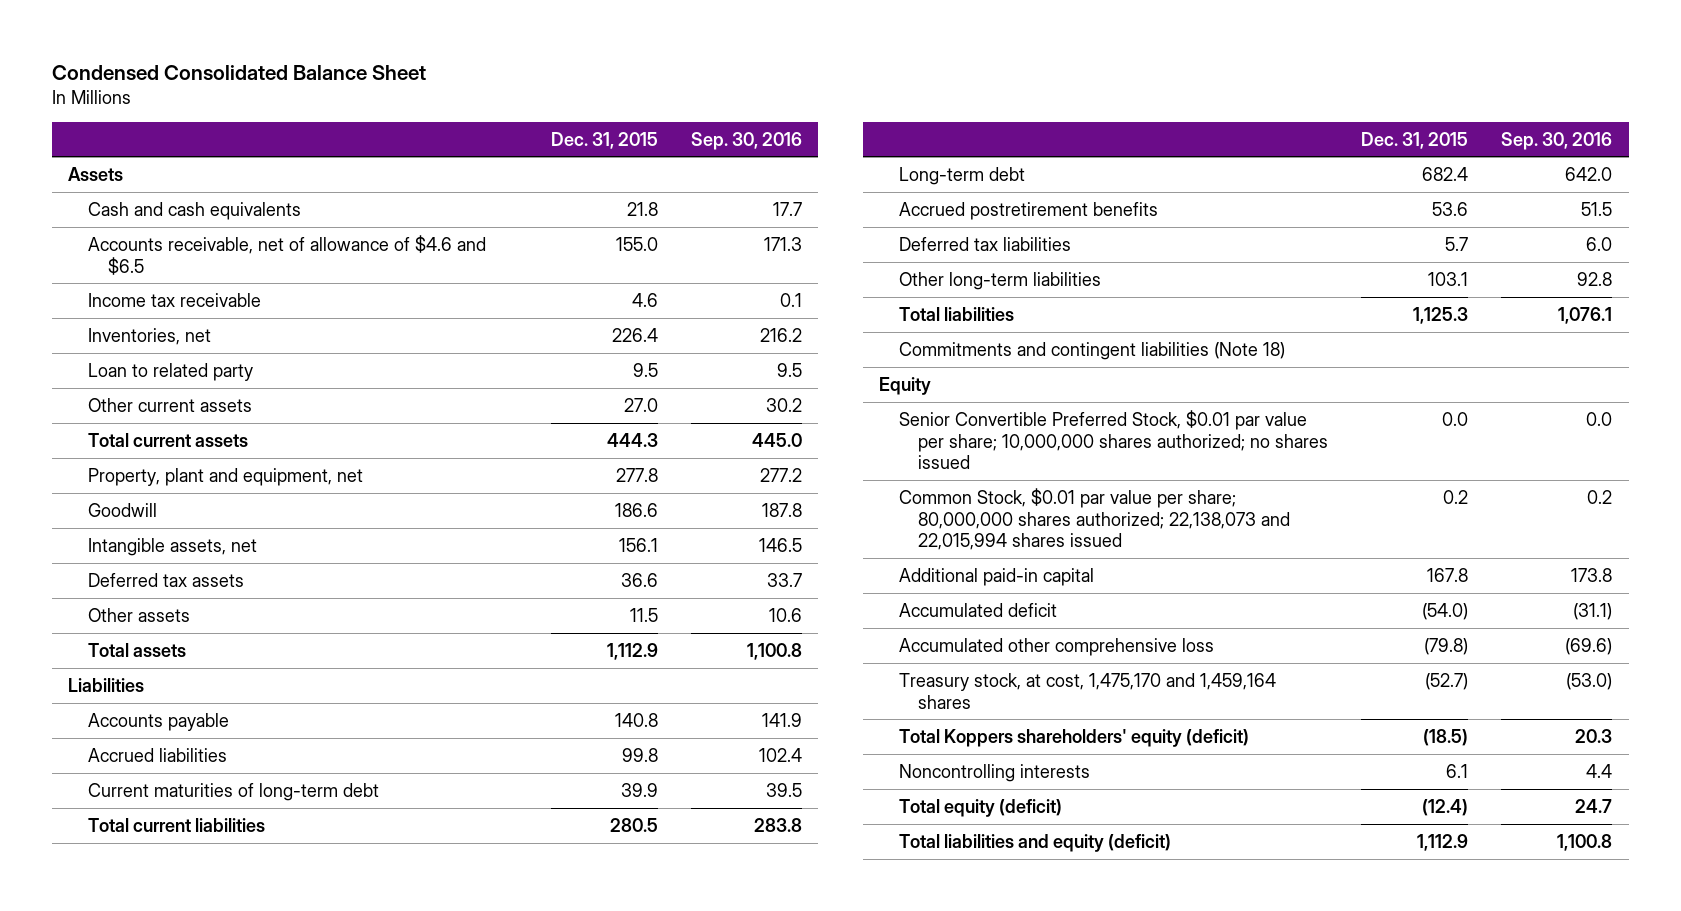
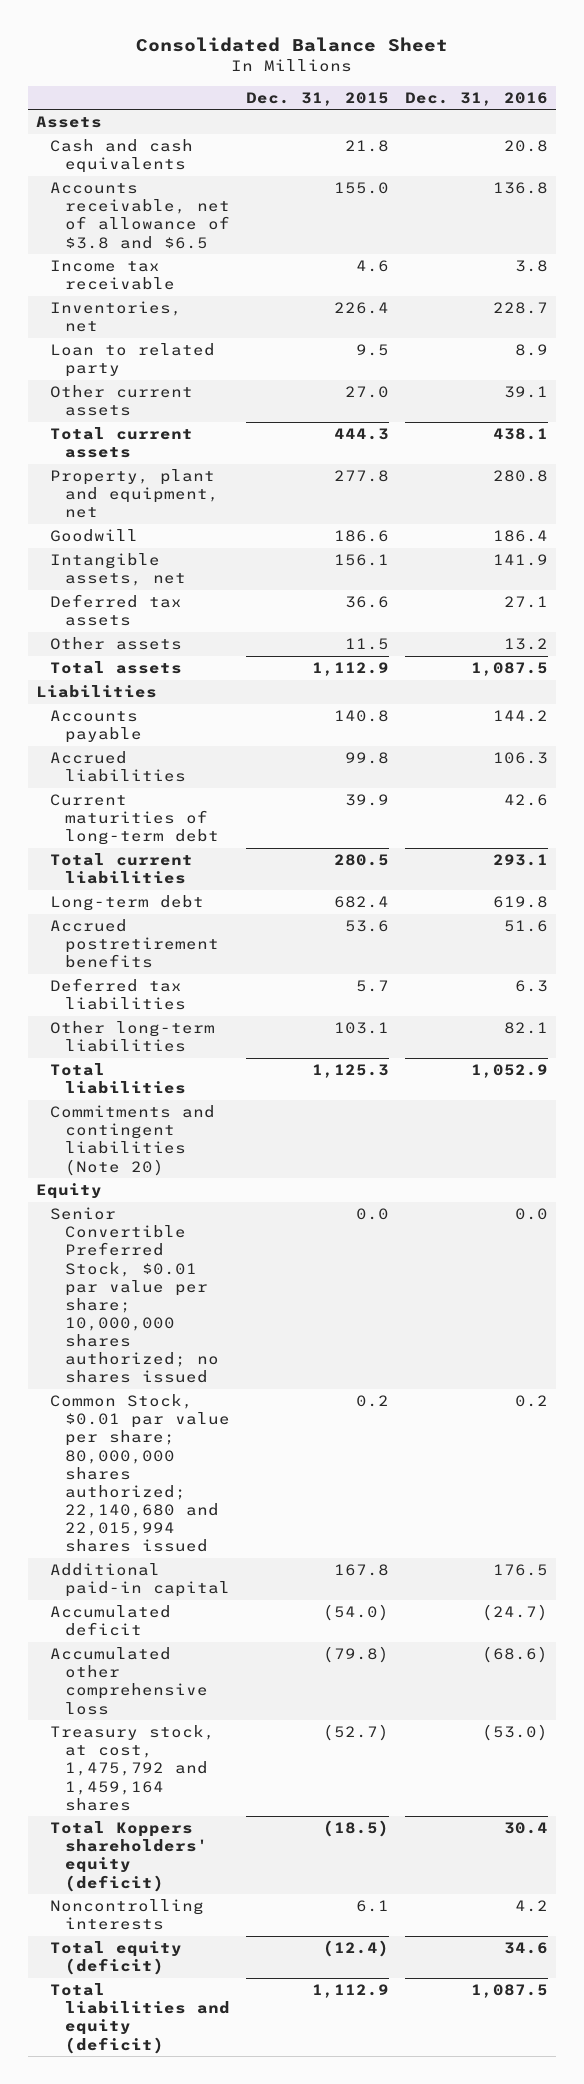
[51,64,426,80] Condensed Consolidated Balance Sheet -> [135,36,448,52] Consolidated Balance Sheet
[690,131,802,150] Sep. 30, 2016 -> none
none -> [405,91,549,106] Dec. 31, 2016
[88,234,487,275] Accounts receivable, net of allowance of $4.6 and $6.5 -> [50,182,230,249] Accounts receivable, net of allowance of $3.8 and $6.5
[898,341,1285,360] Commitments and contingent liabilities (Note 18) -> [50,1105,216,1176] Commitments and contingent liabilities (Note 20)
[898,487,1291,551] Common Stock, $0.01 par value per share; 80,000,000 shares authorized; 22,138,073 and 22,015,994 shares issued -> [50,1394,230,1553] Common Stock, $0.01 par value per share; 80,000,000 shares authorized; 22,140,680 and 22,015,994 shares issued
[898,672,1276,709] Treasury stock, at cost, 1,475,170 and 1,459,164 shares -> [50,1725,216,1811] Treasury stock, at cost, 1,475,792 and 1,459,164 shares

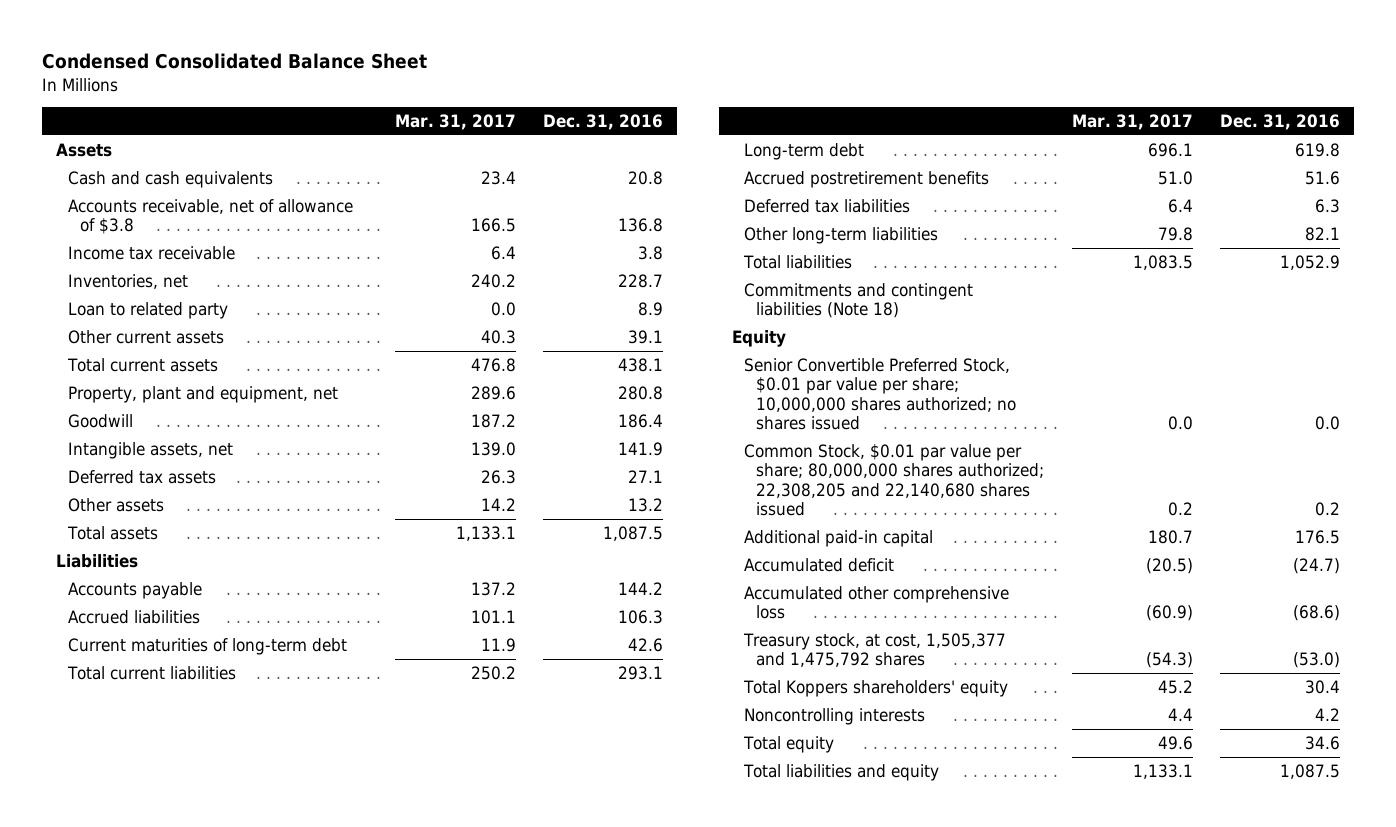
[135,36,448,52] Consolidated Balance Sheet -> [42,52,428,69] Condensed Consolidated Balance Sheet
[246,91,390,106] Dec. 31, 2015 -> none
none -> [394,114,516,131] Mar. 31, 2017
[50,182,230,249] Accounts receivable, net of allowance of $3.8 and $6.5 -> [67,198,353,235] Accounts receivable, net of allowance of $3.8
[50,1105,216,1176] Commitments and contingent liabilities (Note 20) -> [744,282,974,319] Commitments and contingent liabilities (Note 18)
[50,1394,230,1553] Common Stock, $0.01 par value per share; 80,000,000 shares authorized; 22,140,680 and 22,015,994 shares issued -> [744,443,1045,516] Common Stock, $0.01 par value per share; 80,000,000 shares authorized; 22,308,205 and 22,140,680 shares issued
[50,1725,216,1811] Treasury stock, at cost, 1,475,792 and 1,459,164 shares -> [743,632,1007,668] Treasury stock, at cost, 1,505,377 and 1,475,792 shares
[50,1821,208,1892] Total Koppers shareholders' equity (deficit) -> [743,679,1009,697] Total Koppers shareholders' equity
[50,1941,183,1976] Total equity (deficit) -> [743,735,835,753] Total equity
[50,1983,230,2054] Total liabilities and equity (deficit) -> [743,763,940,781] Total liabilities and equity

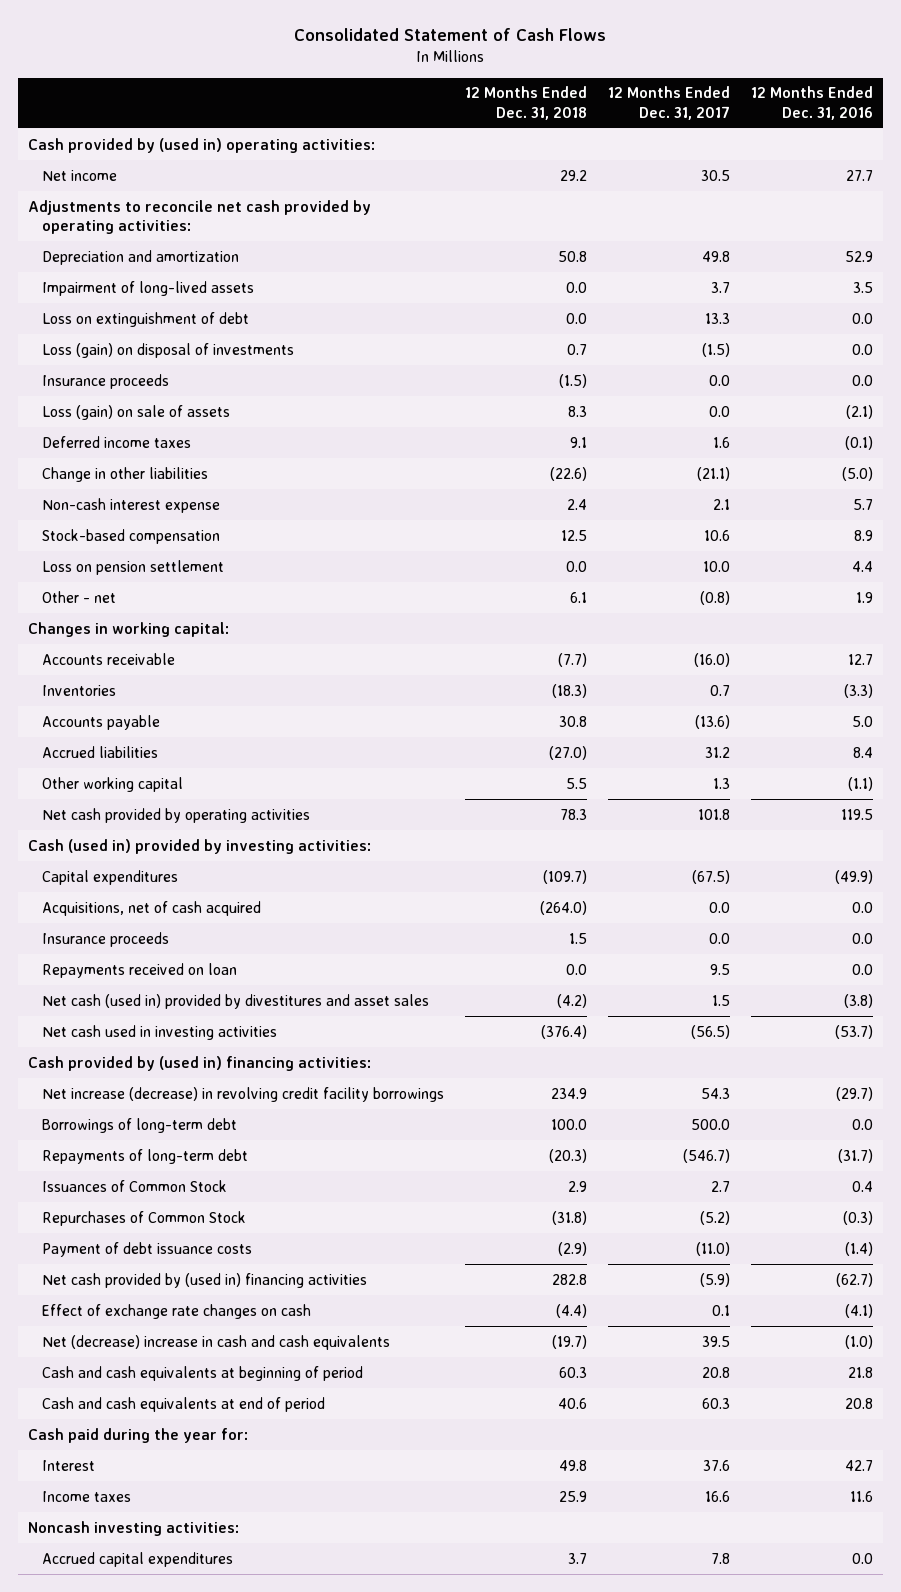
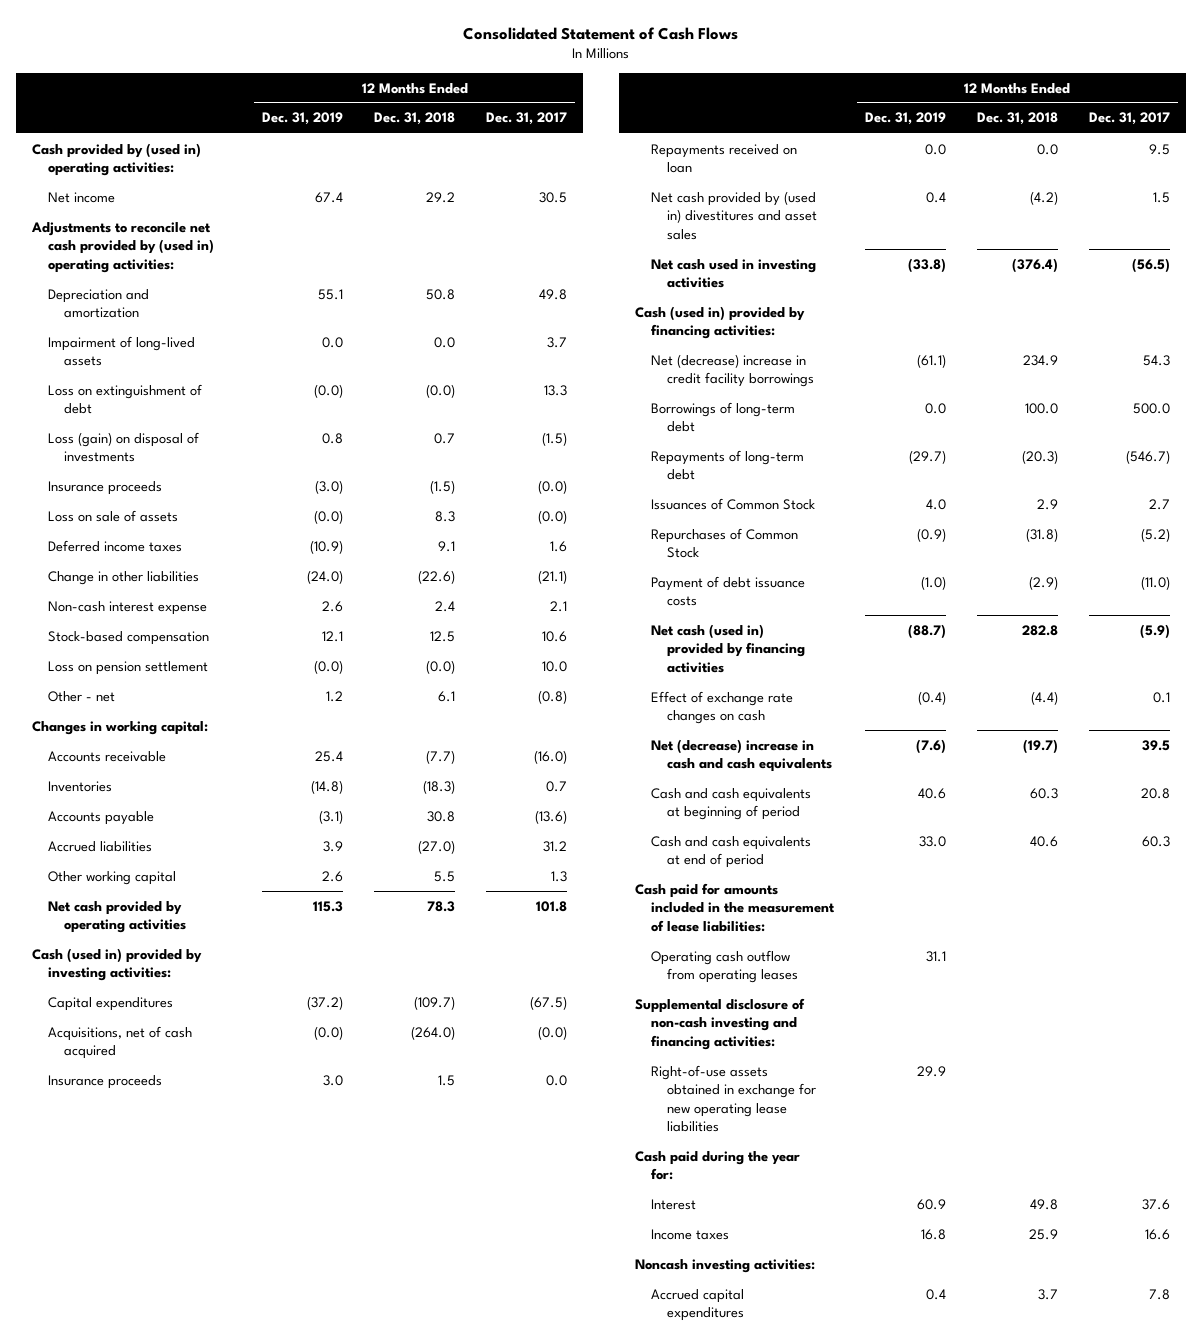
[750,86,873,120] 12 Months Ended Dec. 31, 2016 -> none
none -> [262,112,344,126] Dec. 31, 2019
[28,199,372,234] Adjustments to reconcile net cash provided by operating activities: -> [31,221,214,273] Adjustments to reconcile net cash provided by (used in) operating activities:
[565,312,587,324] 0.0 -> [426,383,456,398] (0.0)
[708,374,730,386] 0.0 -> [538,479,568,494] (0.0)
[42,404,231,420] Loss (gain) on sale of assets -> [47,509,178,522] Loss on sale of assets
[708,405,730,417] 0.0 -> [538,509,568,524] (0.0)
[565,560,587,572] 0.0 -> [426,659,456,674] (0.0)
[708,901,730,913] 0.0 -> [538,1025,568,1040] (0.0)
[42,993,430,1009] Net cash (used in) provided by divestitures and asset sales -> [650,190,817,240] Net cash provided by (used in) divestitures and asset sales
[28,1055,372,1071] Cash provided by (used in) financing activities: -> [634,305,805,340] Cash (used in) provided by financing activities:
[42,1086,445,1102] Net increase (decrease) in revolving credit facility borrowings -> [650,353,814,388] Net (decrease) increase in credit facility borrowings
[42,1272,368,1288] Net cash provided by (used in) financing activities -> [650,623,805,673] Net cash (used in) provided by financing activities
none -> [634,882,835,932] Cash paid for amounts included in the measurement of lease liabilities:
none -> [650,949,798,984] Operating cash outflow from operating leases
none -> [634,997,805,1050] Supplemental disclosure of non-cash investing and financing activities:
none -> [650,1064,816,1133] Right-of-use assets obtained in exchange for new operating lease liabilities

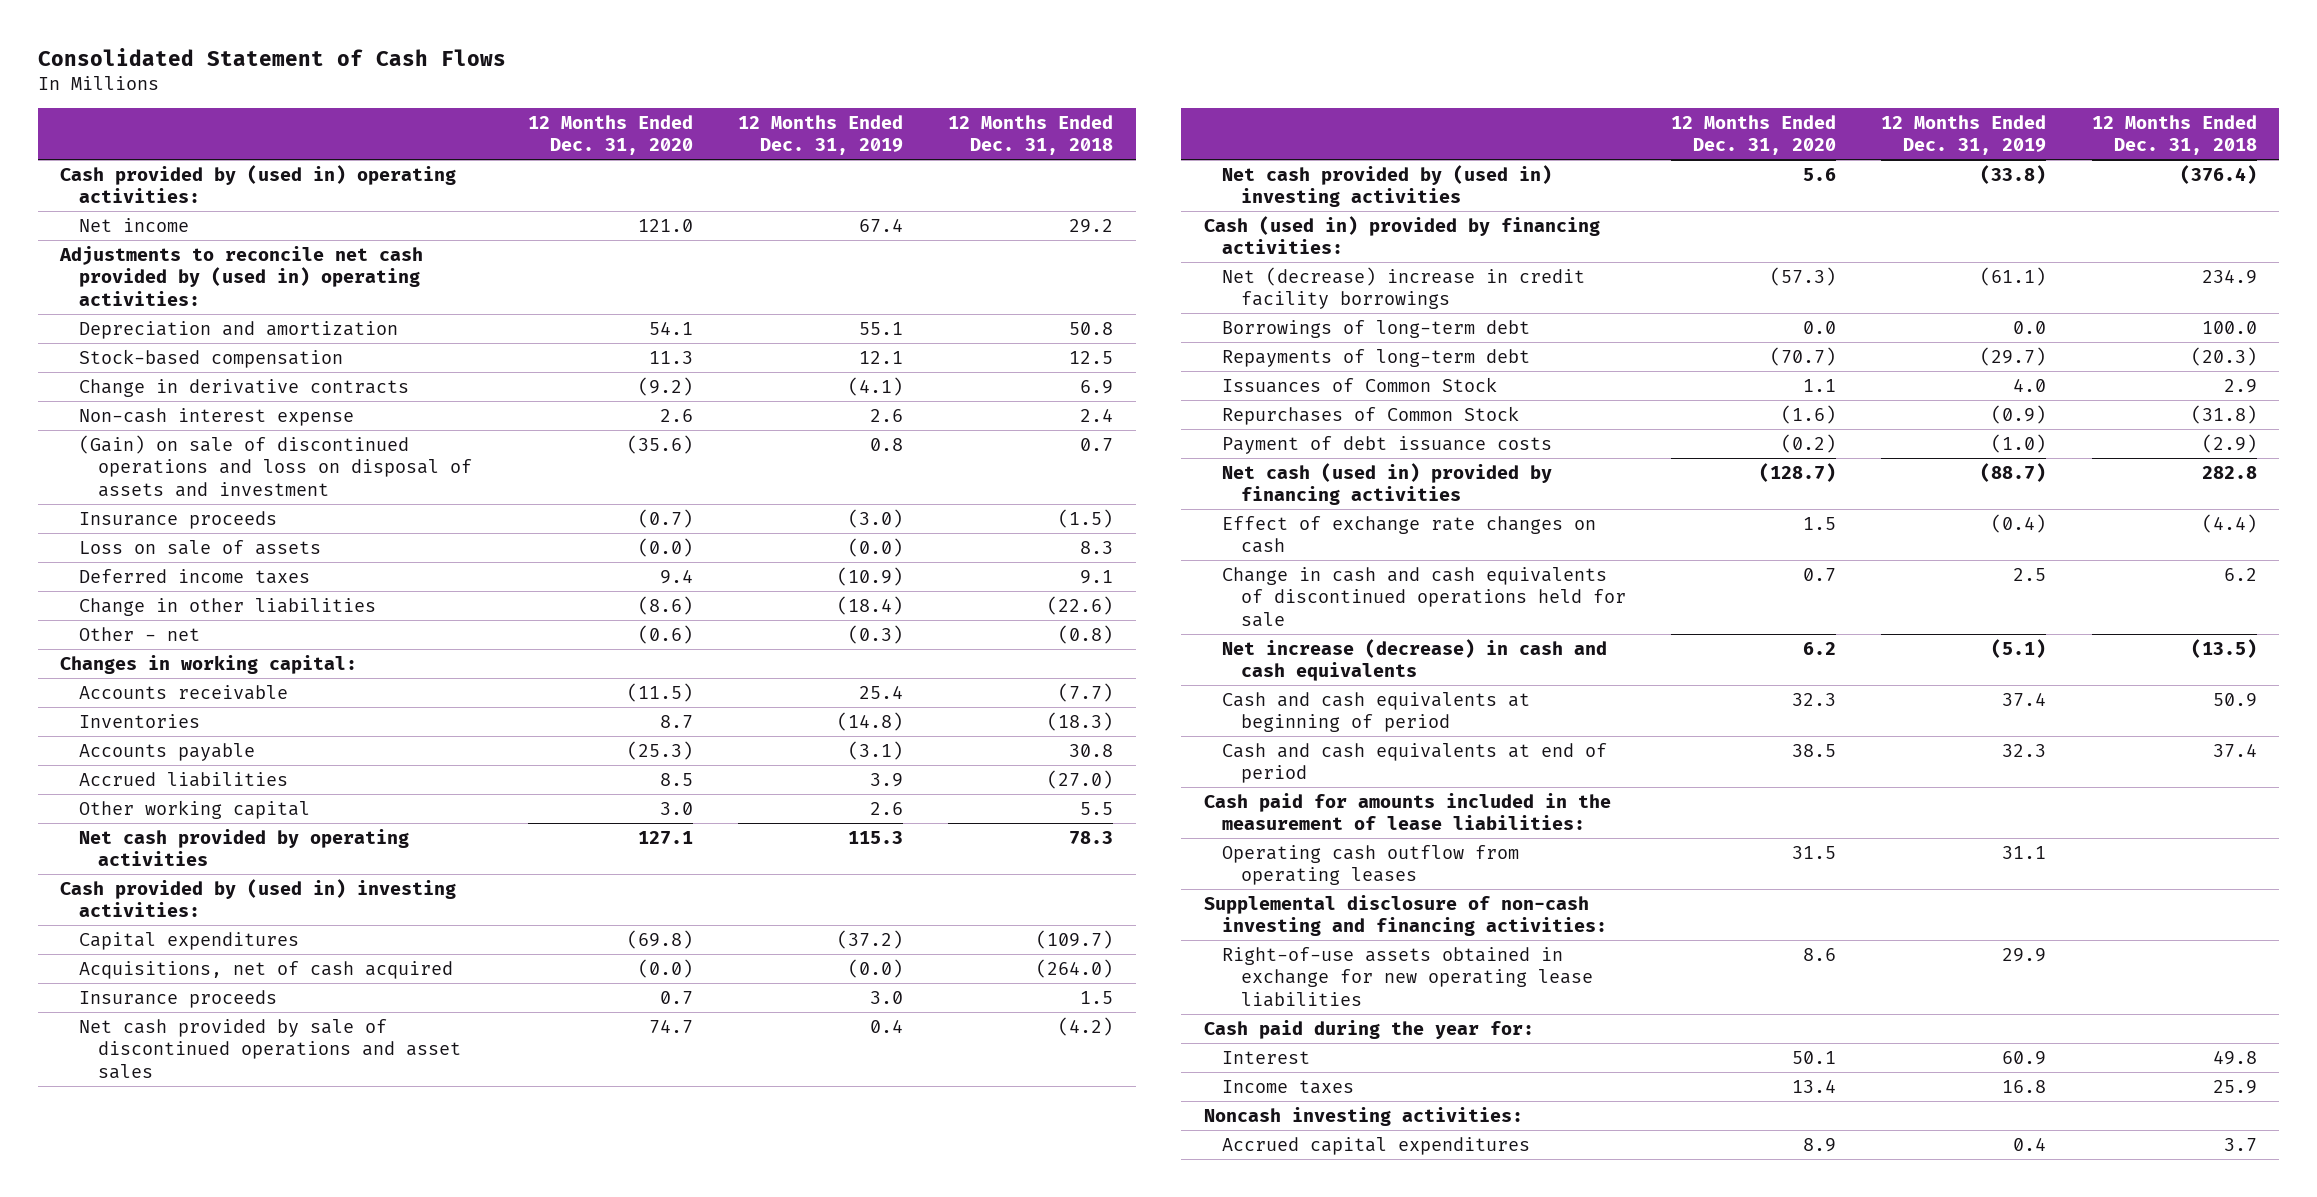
[486,112,568,126] Dec. 31, 2017 -> none
none -> [527,114,693,156] 12 Months Ended Dec. 31, 2020
[47,335,195,367] Impairment of long-lived assets -> none
[47,383,202,415] Loss on extinguishment of debt -> none
[47,630,209,645] Stock-based compensation -> [79,348,344,368] Stock-based compensation
none -> [79,378,410,397] Change in derivative contracts
[47,600,207,615] Non-cash interest expense -> [79,407,355,426] Non-cash interest expense
[47,431,199,463] Loss (gain) on disposal of investments -> [79,434,472,497] (Gain) on sale of discontinued operations and loss on disposal of assets and investment
[47,660,208,675] Loss on pension settlement -> none
[307,569,344,584] (24.0) -> [837,595,904,615] (18.4)
[326,690,344,702] 1.2 -> [848,624,904,644] (0.3)
[438,690,456,702] 6.1 -> [1058,624,1114,644] (0.8)
[32,947,203,982] Cash (used in) provided by investing activities: -> [60,878,457,918] Cash provided by (used in) investing activities:
[650,143,797,174] Repayments received on loan -> none
[650,190,817,240] Net cash provided by (used in) divestitures and asset sales -> [79,1018,461,1079] Net cash provided by sale of discontinued operations and asset sales
[650,258,816,289] Net cash used in investing activities -> [1222,164,1553,208] Net cash provided by (used in) investing activities
none -> [1222,566,1626,627] Change in cash and cash equivalents of discontinued operations held for sale
[650,738,832,773] Net (decrease) increase in cash and cash equivalents -> [1222,638,1608,682] Net increase (decrease) in cash and cash equivalents
[915,738,946,754] (7.6) -> [1991,638,2047,658] (5.1)
[1022,738,1058,754] (19.7) -> [2190,638,2257,658] (13.5)
[917,787,946,799] 40.6 -> [2002,692,2047,706] 37.4
[1029,787,1058,799] 60.3 -> [2212,692,2257,707] 50.9
[918,835,946,847] 33.0 -> [2002,743,2047,757] 32.3
[1029,835,1058,847] 40.6 -> [2212,743,2257,757] 37.4

